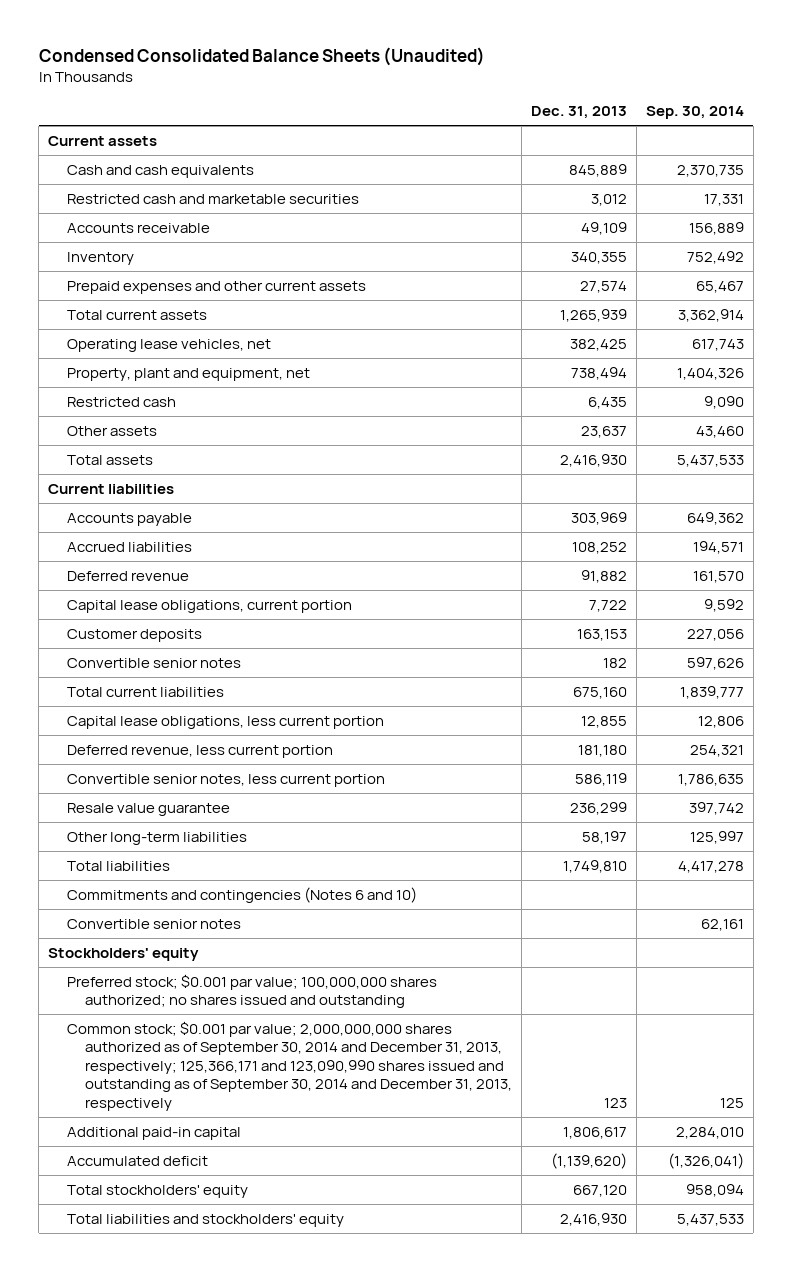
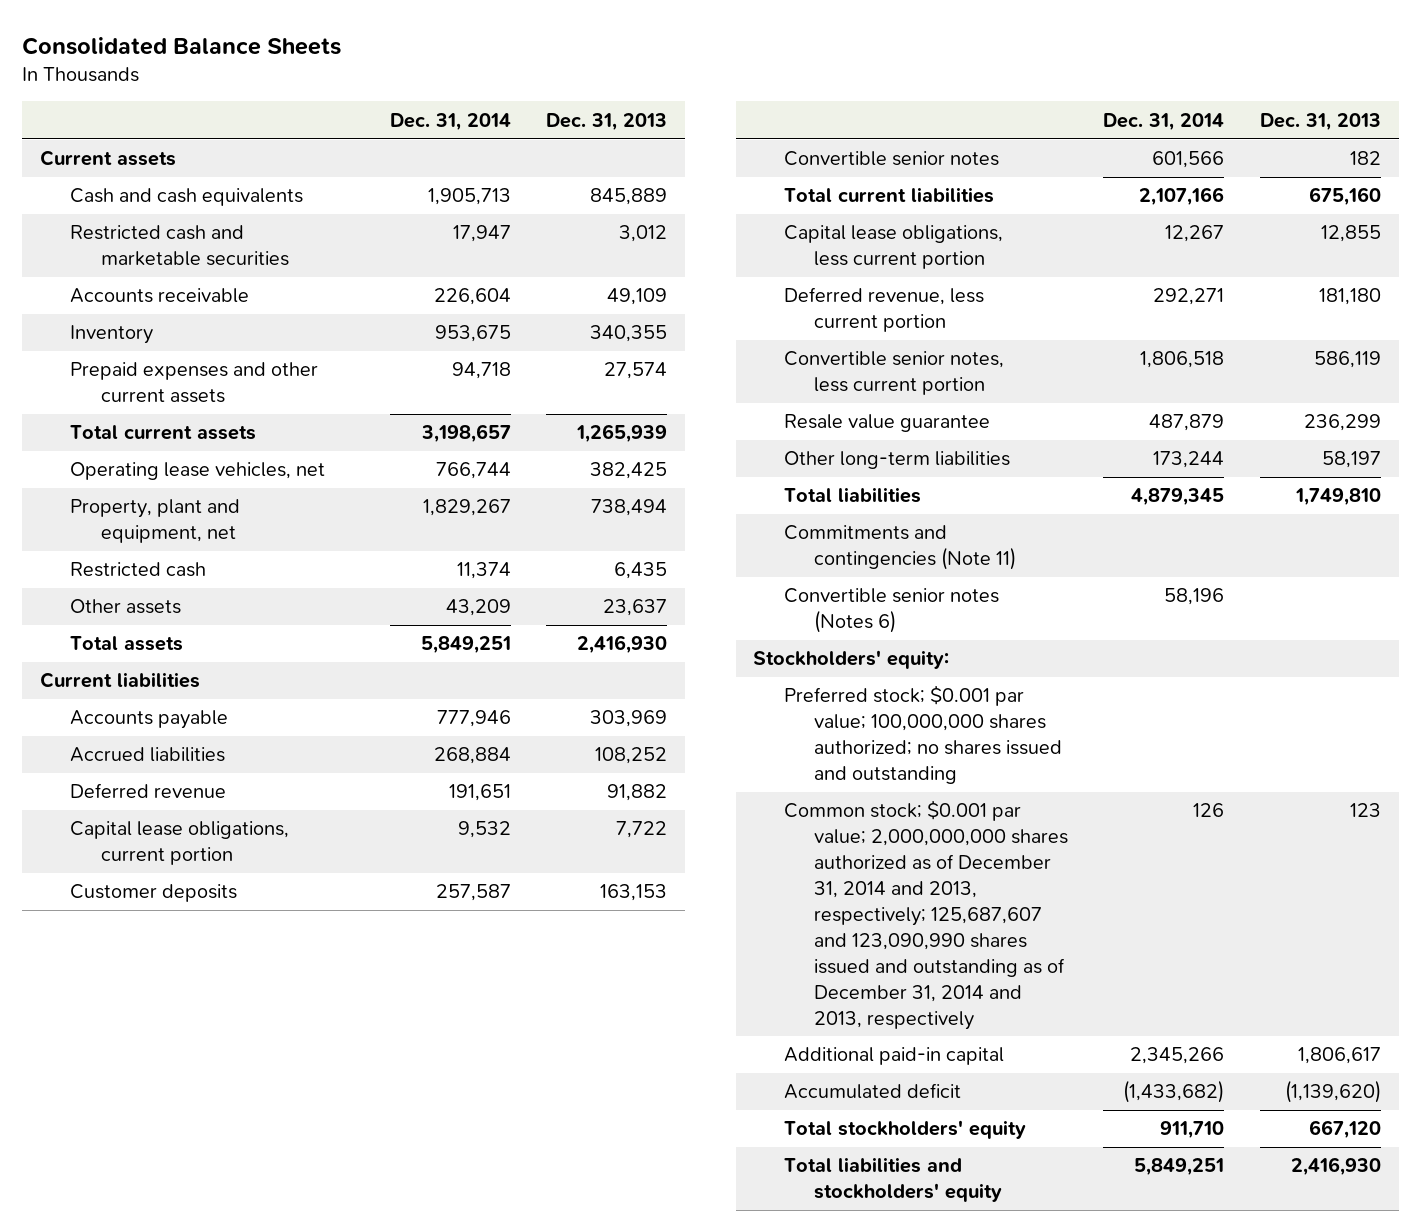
[38,46,485,66] Condensed Consolidated Balance Sheets (Unaudited) -> [22,36,342,55] Consolidated Balance Sheets
[645,106,744,120] Sep. 30, 2014 -> none
none -> [390,112,512,131] Dec. 31, 2014
[66,886,417,903] Commitments and contingencies (Notes 6 and 10) -> [783,525,1016,571] Commitments and contingencies (Note 11)
[66,918,241,929] Convertible senior notes -> [783,588,999,634] Convertible senior notes (Notes 6)
[48,947,200,961] Stockholders' equity -> [753,650,950,670] Stockholders' equity:
[66,1020,513,1111] Common stock; $0.001 par value; 2,000,000,000 shares authorized as of September 30, 2014 and December 31, 2013, respectively; 125,366,171 and 123,090,990 shares issued and outstanding as of September 30, 2014 and December 31, 2013, respectively -> [783,800,1068,1030] Common stock; $0.001 par value; 2,000,000,000 shares authorized as of December 31, 2014 and 2013, respectively; 125,687,607 and 123,090,990 shares issued and outstanding as of December 31, 2014 and 2013, respectively

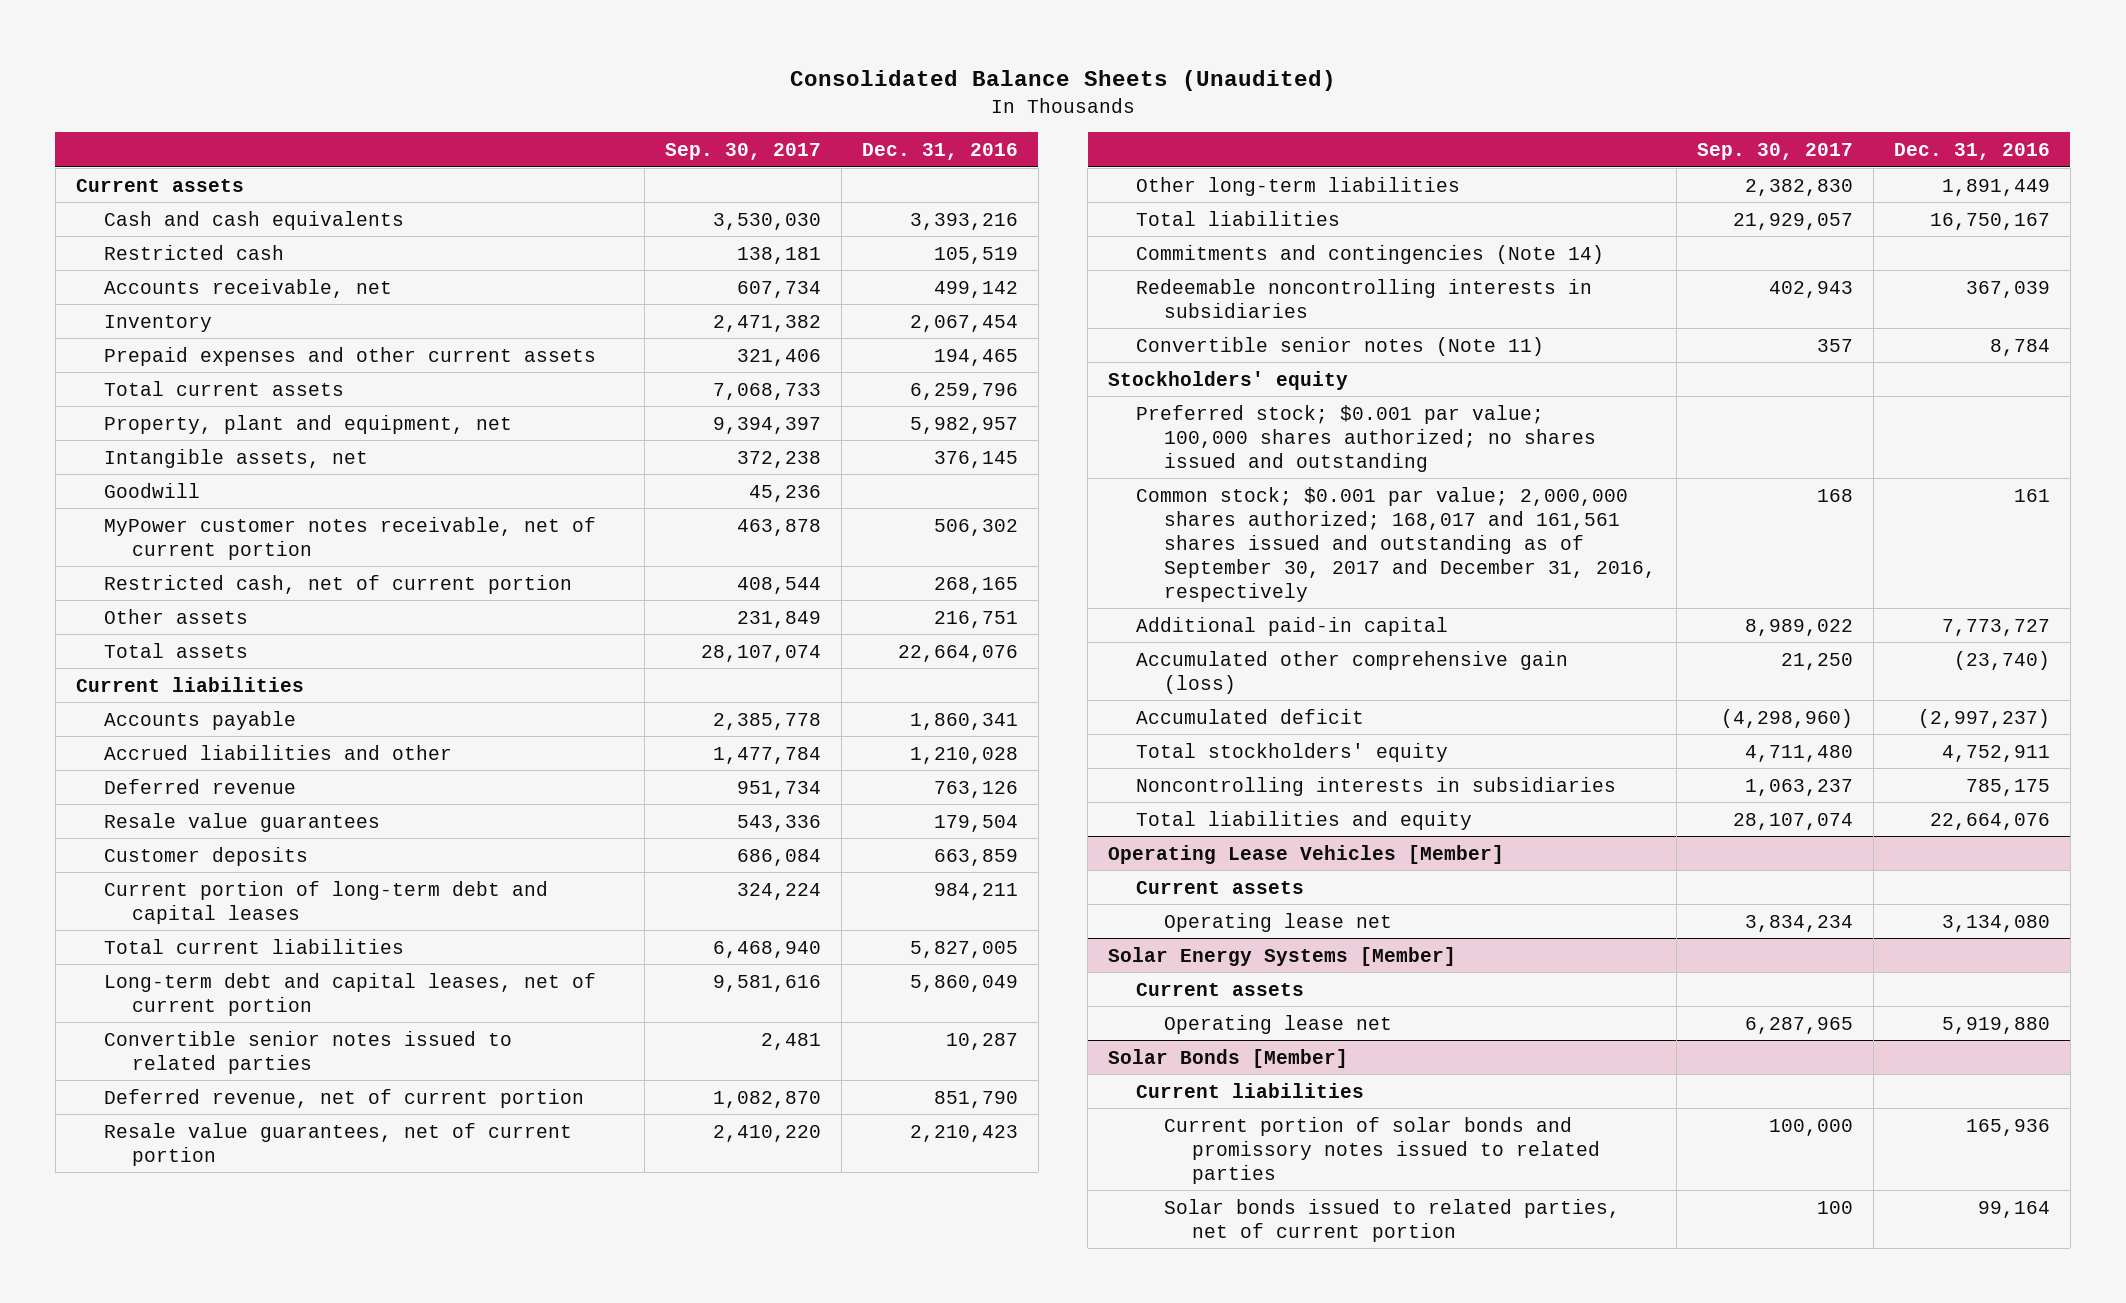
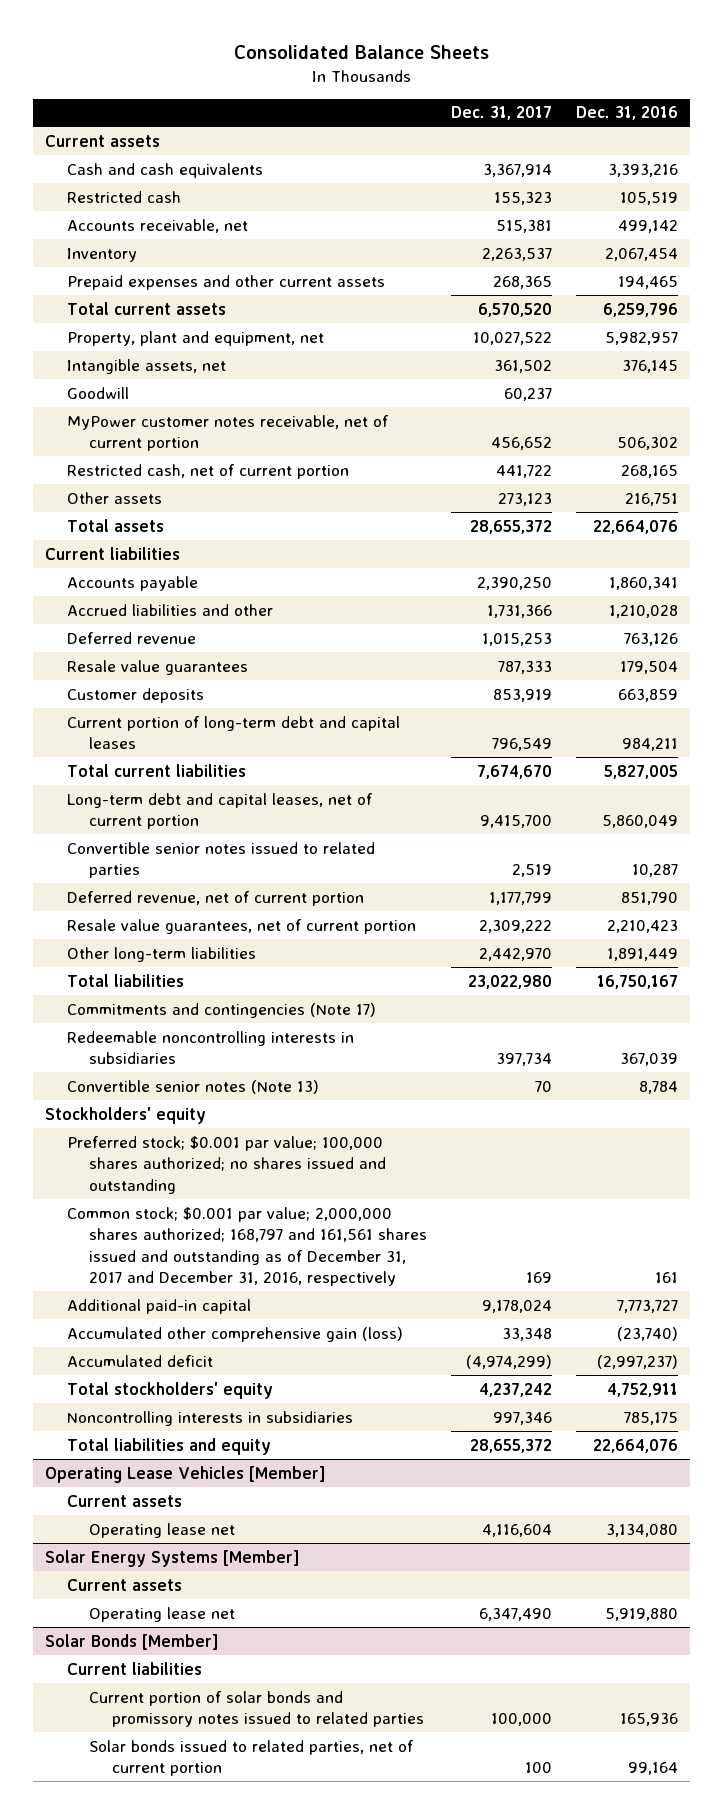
[789,70,1336,92] Consolidated Balance Sheets (Unaudited) -> [233,45,489,60] Consolidated Balance Sheets
[664,142,821,160] Sep. 30, 2017 -> none
none -> [451,106,553,121] Dec. 31, 2017
[1136,244,1605,264] Commitments and contingencies (Note 14) -> [67,1002,377,1018] Commitments and contingencies (Note 17)
[1136,336,1545,356] Convertible senior notes (Note 11) -> [67,1079,320,1094] Convertible senior notes (Note 13)
[1136,486,1657,602] Common stock; $0.001 par value; 2,000,000 shares authorized; 168,017 and 161,561 shares issued and outstanding as of September 30, 2017 and December 31, 2016, respectively -> [67,1206,428,1287] Common stock; $0.001 par value; 2,000,000 shares authorized; 168,797 and 161,561 shares issued and outstanding as of December 31, 2017 and December 31, 2016, respectively

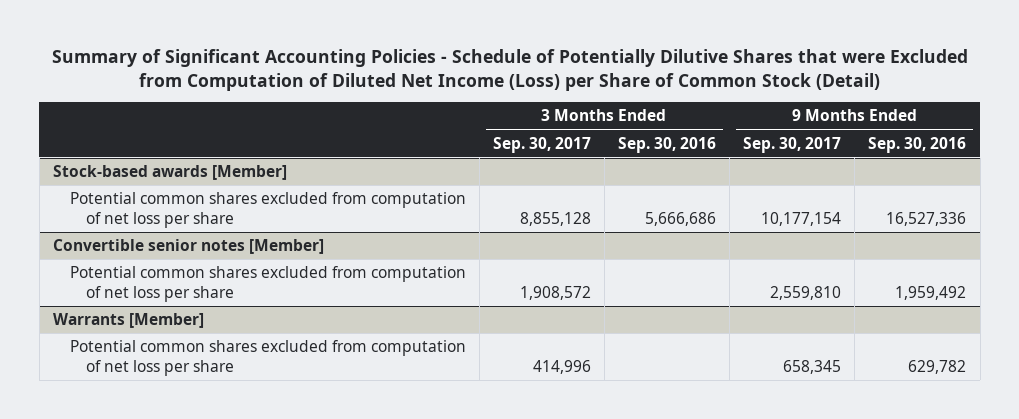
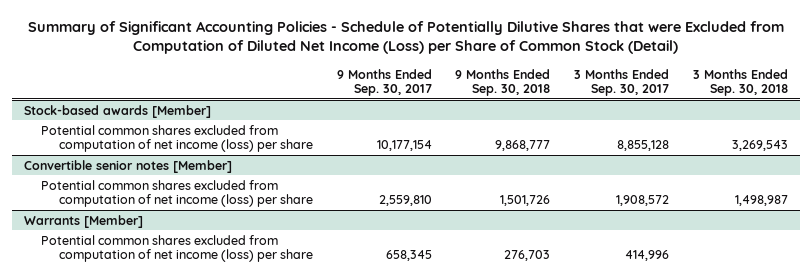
[617,136,716,153] Sep. 30, 2016 -> none
[868,136,967,153] Sep. 30, 2016 -> none
none -> [455,68,551,97] 9 Months Ended Sep. 30, 2018
none -> [693,68,789,97] 3 Months Ended Sep. 30, 2018
[69,192,466,228] Potential common shares excluded from computation of net loss per share -> [41,124,313,153] Potential common shares excluded from computation of net income (loss) per share
[69,266,466,302] Potential common shares excluded from computation of net loss per share -> [41,179,313,208] Potential common shares excluded from computation of net income (loss) per share
[69,340,466,376] Potential common shares excluded from computation of net loss per share -> [41,234,313,263] Potential common shares excluded from computation of net income (loss) per share

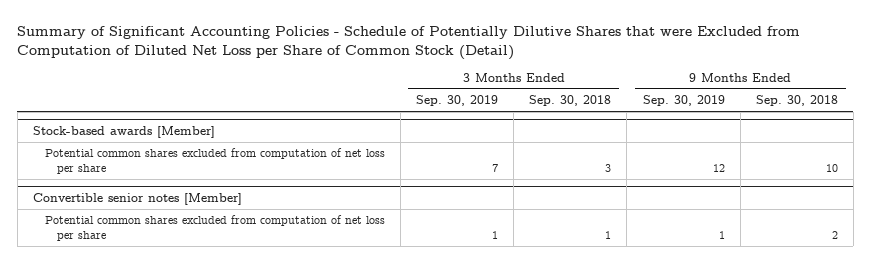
[28,20,785,55] Summary of Significant Accounting Policies - Schedule of Potentially Dilutive Shares that were Excluded from Computation of Diluted Net Income (Loss) per Share of Common Stock (Detail) -> [17,26,801,60] Summary of Significant Accounting Policies - Schedule of Potentially Dilutive Shares that were Excluded from Computation of Diluted Net Loss per Share of Common Stock (Detail)
[336,68,432,97] 9 Months Ended Sep. 30, 2017 -> none
[574,68,670,97] 3 Months Ended Sep. 30, 2017 -> none
none -> [416,95,499,107] Sep. 30, 2019
none -> [642,95,725,107] Sep. 30, 2019
[41,124,313,153] Potential common shares excluded from computation of net income (loss) per share -> [44,148,385,174] Potential common shares excluded from computation of net loss per share
[495,140,551,152] 9,868,777 -> [825,163,838,172] 10
[732,140,789,152] 3,269,543 -> [605,163,612,172] 3
[23,214,143,228] Warrants [Member] -> none
[41,234,313,263] Potential common shares excluded from computation of net income (loss) per share -> none
[41,179,313,208] Potential common shares excluded from computation of net income (loss) per share -> [44,215,385,241] Potential common shares excluded from computation of net loss per share
[500,195,551,207] 1,501,726 -> [831,230,838,239] 2
[735,195,789,207] 1,498,987 -> [605,230,612,239] 1

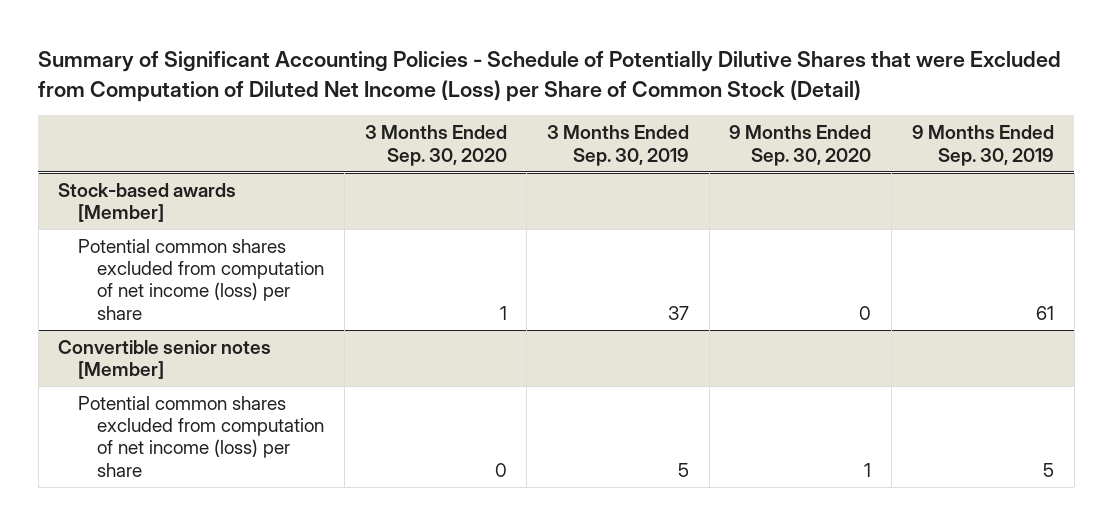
[17,26,801,60] Summary of Significant Accounting Policies - Schedule of Potentially Dilutive Shares that were Excluded from Computation of Diluted Net Loss per Share of Common Stock (Detail) -> [38,51,1062,102] Summary of Significant Accounting Policies - Schedule of Potentially Dilutive Shares that were Excluded from Computation of Diluted Net Income (Loss) per Share of Common Stock (Detail)
[529,95,612,107] Sep. 30, 2018 -> none
[755,95,838,107] Sep. 30, 2018 -> none
none -> [364,125,507,166] 3 Months Ended Sep. 30, 2020
none -> [729,125,872,166] 9 Months Ended Sep. 30, 2020
[44,148,385,174] Potential common shares excluded from computation of net loss per share -> [77,238,325,320] Potential common shares excluded from computation of net income (loss) per share
[492,163,499,172] 7 -> [667,305,689,320] 37
[712,163,725,172] 12 -> [1035,305,1054,320] 61
[44,215,385,241] Potential common shares excluded from computation of net loss per share -> [77,395,325,477] Potential common shares excluded from computation of net income (loss) per share
[492,230,499,239] 1 -> [677,462,689,477] 5
[718,230,725,239] 1 -> [1042,462,1054,477] 5

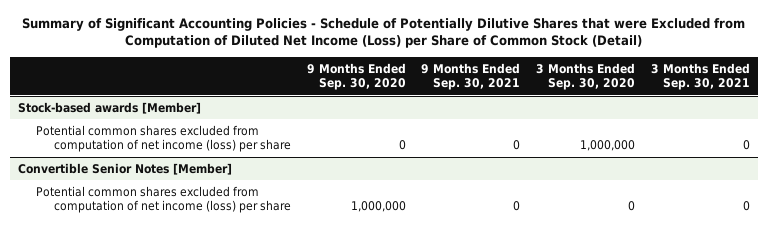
[546,125,689,166] 3 Months Ended Sep. 30, 2019 -> none
[911,125,1054,166] 9 Months Ended Sep. 30, 2019 -> none
none -> [421,62,521,91] 9 Months Ended Sep. 30, 2021
none -> [651,62,751,91] 3 Months Ended Sep. 30, 2021
[499,305,507,320] 1 -> [580,140,636,152] 1,000,000
[58,339,272,380] Convertible senior notes [Member] -> [18,162,233,175] Convertible Senior Notes [Member]
[864,462,872,477] 1 -> [350,201,406,213] 1,000,000

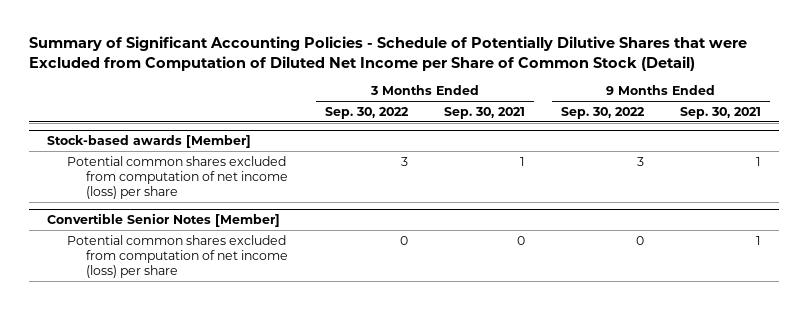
[22,17,746,49] Summary of Significant Accounting Policies - Schedule of Potentially Dilutive Shares that were Excluded from Computation of Diluted Net Income (Loss) per Share of Common Stock (Detail) -> [28,36,747,72] Summary of Significant Accounting Policies - Schedule of Potentially Dilutive Shares that were Excluded from Computation of Diluted Net Income per Share of Common Stock (Detail)
[306,62,406,91] 9 Months Ended Sep. 30, 2020 -> none
[536,62,636,91] 3 Months Ended Sep. 30, 2020 -> none
none -> [324,106,409,119] Sep. 30, 2022
none -> [560,106,645,119] Sep. 30, 2022
[513,140,521,151] 0 -> [755,156,761,166] 1
[743,140,751,151] 0 -> [519,156,525,166] 1
[513,201,521,212] 0 -> [755,235,761,245] 1

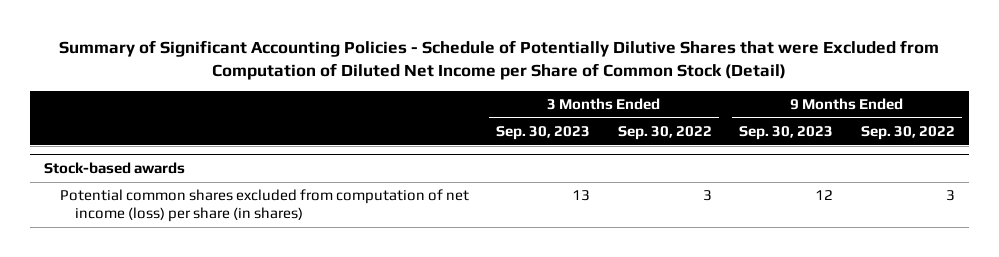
[443,106,525,119] Sep. 30, 2021 -> none
[679,106,761,119] Sep. 30, 2021 -> none
none -> [496,126,591,141] Sep. 30, 2023
none -> [739,126,834,141] Sep. 30, 2023
[46,213,280,228] Convertible Senior Notes [Member] -> none
[66,234,289,278] Potential common shares excluded from computation of net income (loss) per share -> none
[46,135,251,149] Stock-based awards [Member] -> [43,162,185,175] Stock-based awards
[66,155,289,199] Potential common shares excluded from computation of net income (loss) per share -> [59,189,469,223] Potential common shares excluded from computation of net income (loss) per share (in shares)

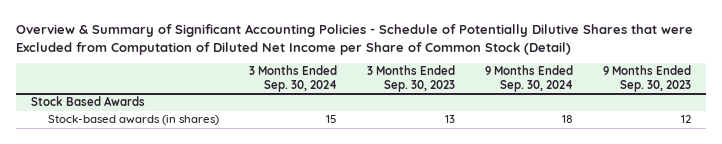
[59,40,940,81] Summary of Significant Accounting Policies - Schedule of Potentially Dilutive Shares that were Excluded from Computation of Diluted Net Income per Share of Common Stock (Detail) -> [16,23,694,55] Overview & Summary of Significant Accounting Policies - Schedule of Potentially Dilutive Shares that were Excluded from Computation of Diluted Net Income per Share of Common Stock (Detail)
[617,126,712,141] Sep. 30, 2022 -> none
[860,126,955,141] Sep. 30, 2022 -> none
none -> [249,65,338,92] 3 Months Ended Sep. 30, 2024
none -> [484,65,573,92] 9 Months Ended Sep. 30, 2024
[43,162,185,175] Stock-based awards -> [31,96,146,107] Stock Based Awards
[59,189,469,223] Potential common shares excluded from computation of net income (loss) per share (in shares) -> [48,115,220,126] Stock-based awards (in shares)

